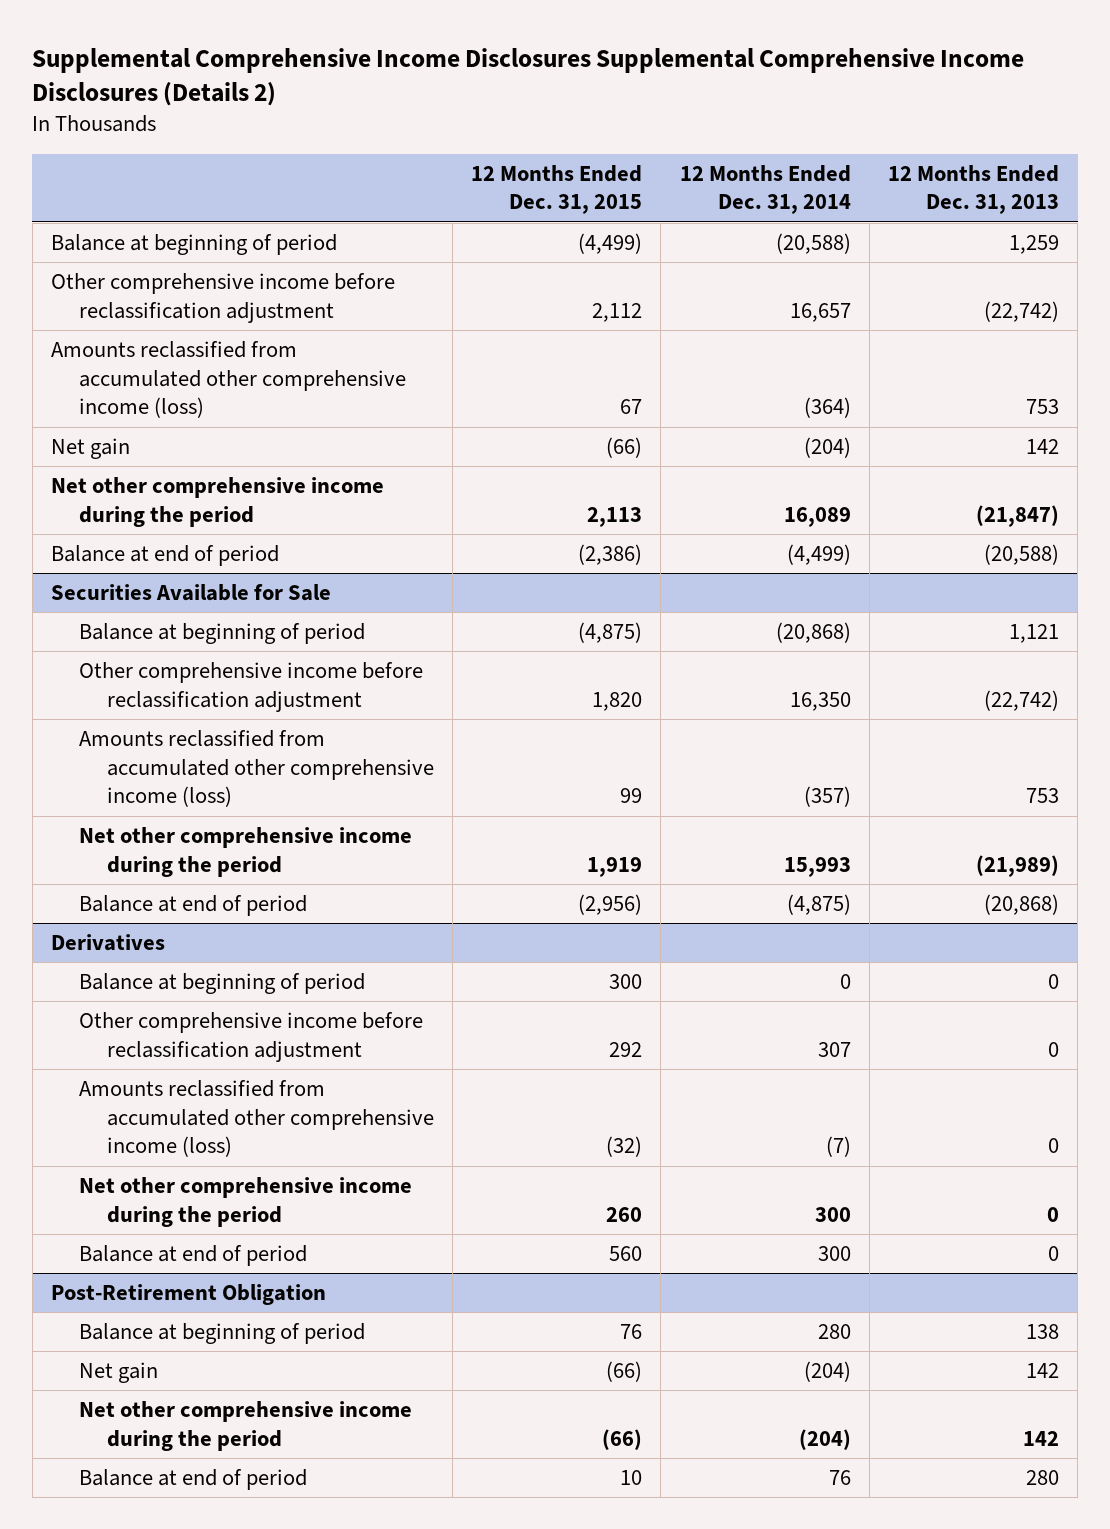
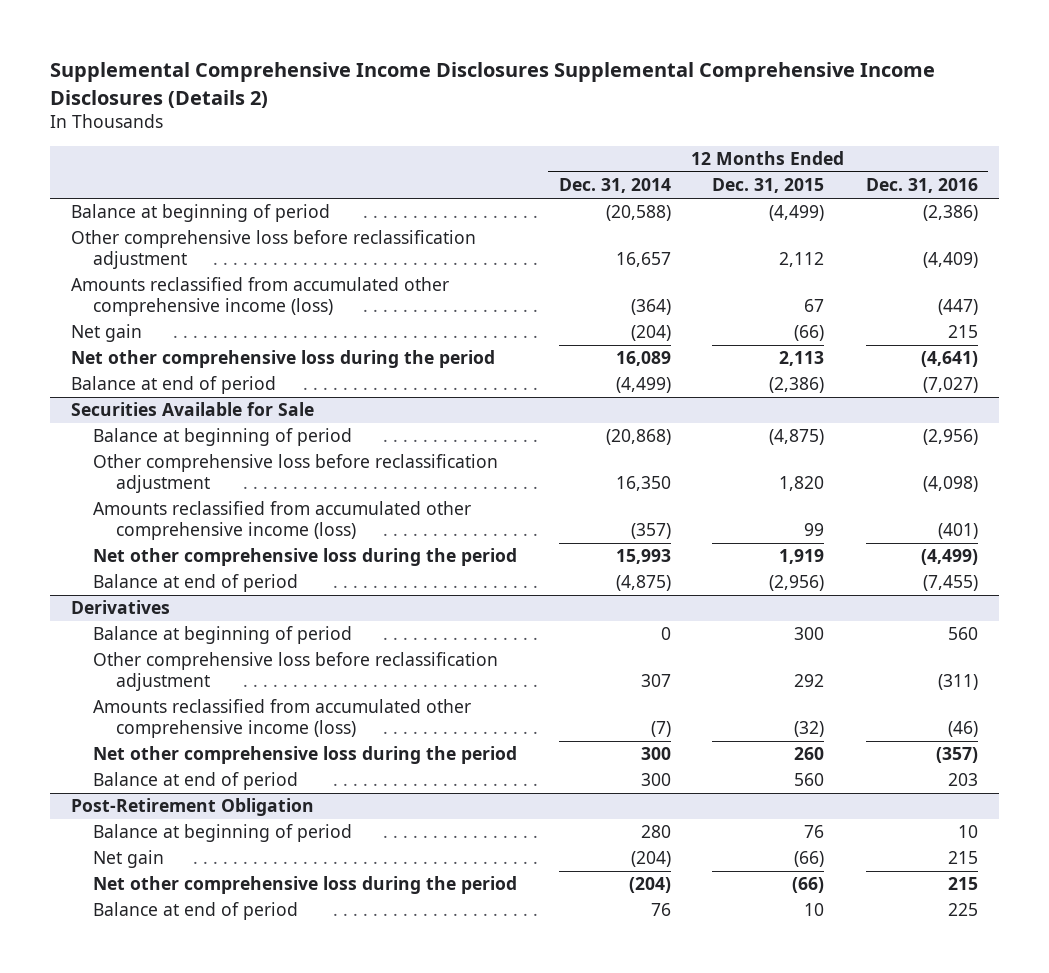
[888,164,1060,215] 12 Months Ended Dec. 31, 2013 -> none
none -> [865,178,978,194] Dec. 31, 2016
[50,273,395,323] Other comprehensive income before reclassification adjustment -> [70,230,476,270] Other comprehensive loss before reclassification adjustment
[50,477,384,527] Net other comprehensive income during the period -> [70,350,495,369] Net other comprehensive loss during the period
[78,662,423,712] Other comprehensive income before reclassification adjustment -> [93,454,499,494] Other comprehensive loss before reclassification adjustment
[78,827,412,877] Net other comprehensive income during the period -> [93,548,518,567] Net other comprehensive loss during the period
[78,1012,423,1062] Other comprehensive income before reclassification adjustment -> [93,652,499,692] Other comprehensive loss before reclassification adjustment
[78,1177,412,1227] Net other comprehensive income during the period -> [93,746,518,765] Net other comprehensive loss during the period
[78,1401,412,1451] Net other comprehensive income during the period -> [93,876,518,895] Net other comprehensive loss during the period

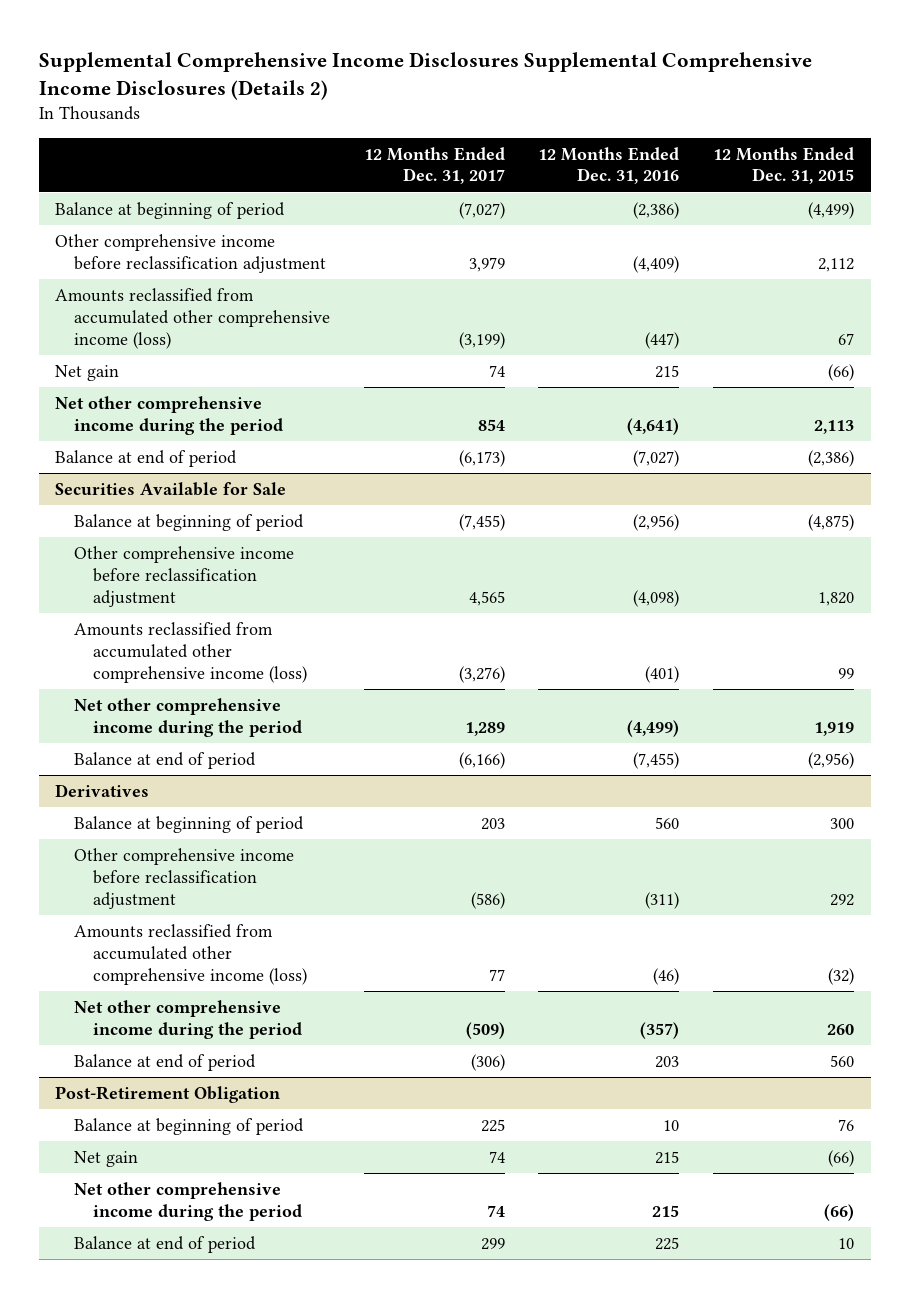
[558,178,671,194] Dec. 31, 2014 -> none
none -> [363,146,505,185] 12 Months Ended Dec. 31, 2017
[70,230,476,270] Other comprehensive loss before reclassification adjustment -> [55,234,327,273] Other comprehensive income before reclassification adjustment
[70,350,495,369] Net other comprehensive loss during the period -> [55,396,284,435] Net other comprehensive income during the period
[93,454,499,494] Other comprehensive loss before reclassification adjustment -> [74,546,295,607] Other comprehensive income before reclassification adjustment
[93,548,518,567] Net other comprehensive loss during the period -> [74,698,302,737] Net other comprehensive income during the period
[93,652,499,692] Other comprehensive loss before reclassification adjustment -> [74,848,295,909] Other comprehensive income before reclassification adjustment
[93,746,518,765] Net other comprehensive loss during the period -> [74,1000,302,1039] Net other comprehensive income during the period
[93,876,518,895] Net other comprehensive loss during the period -> [74,1182,302,1221] Net other comprehensive income during the period

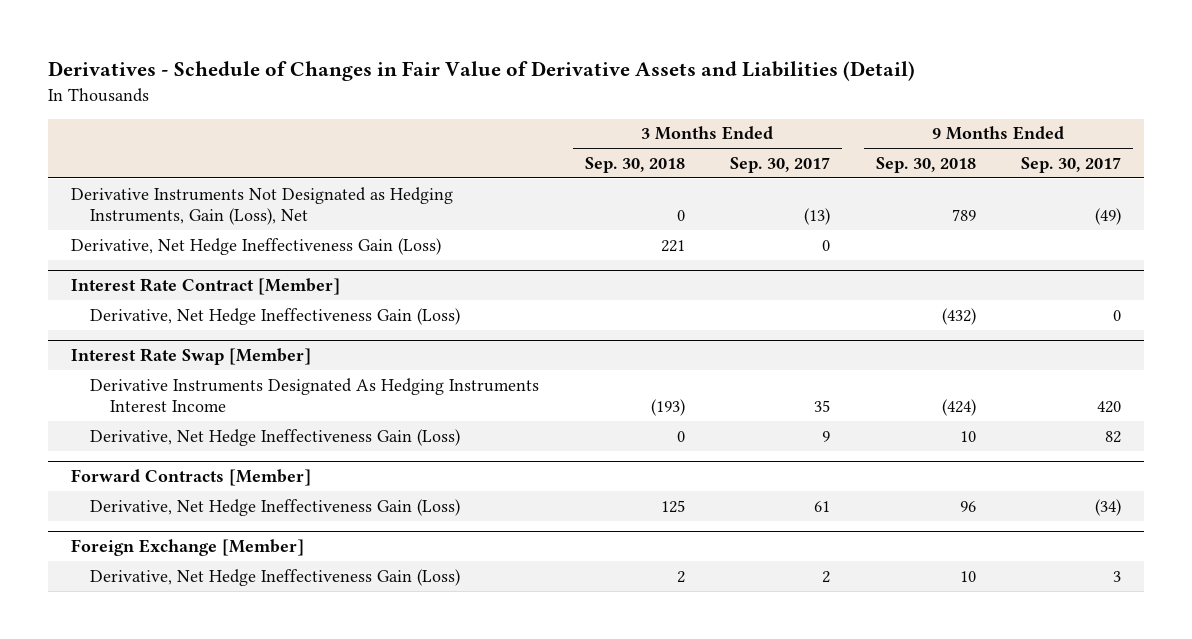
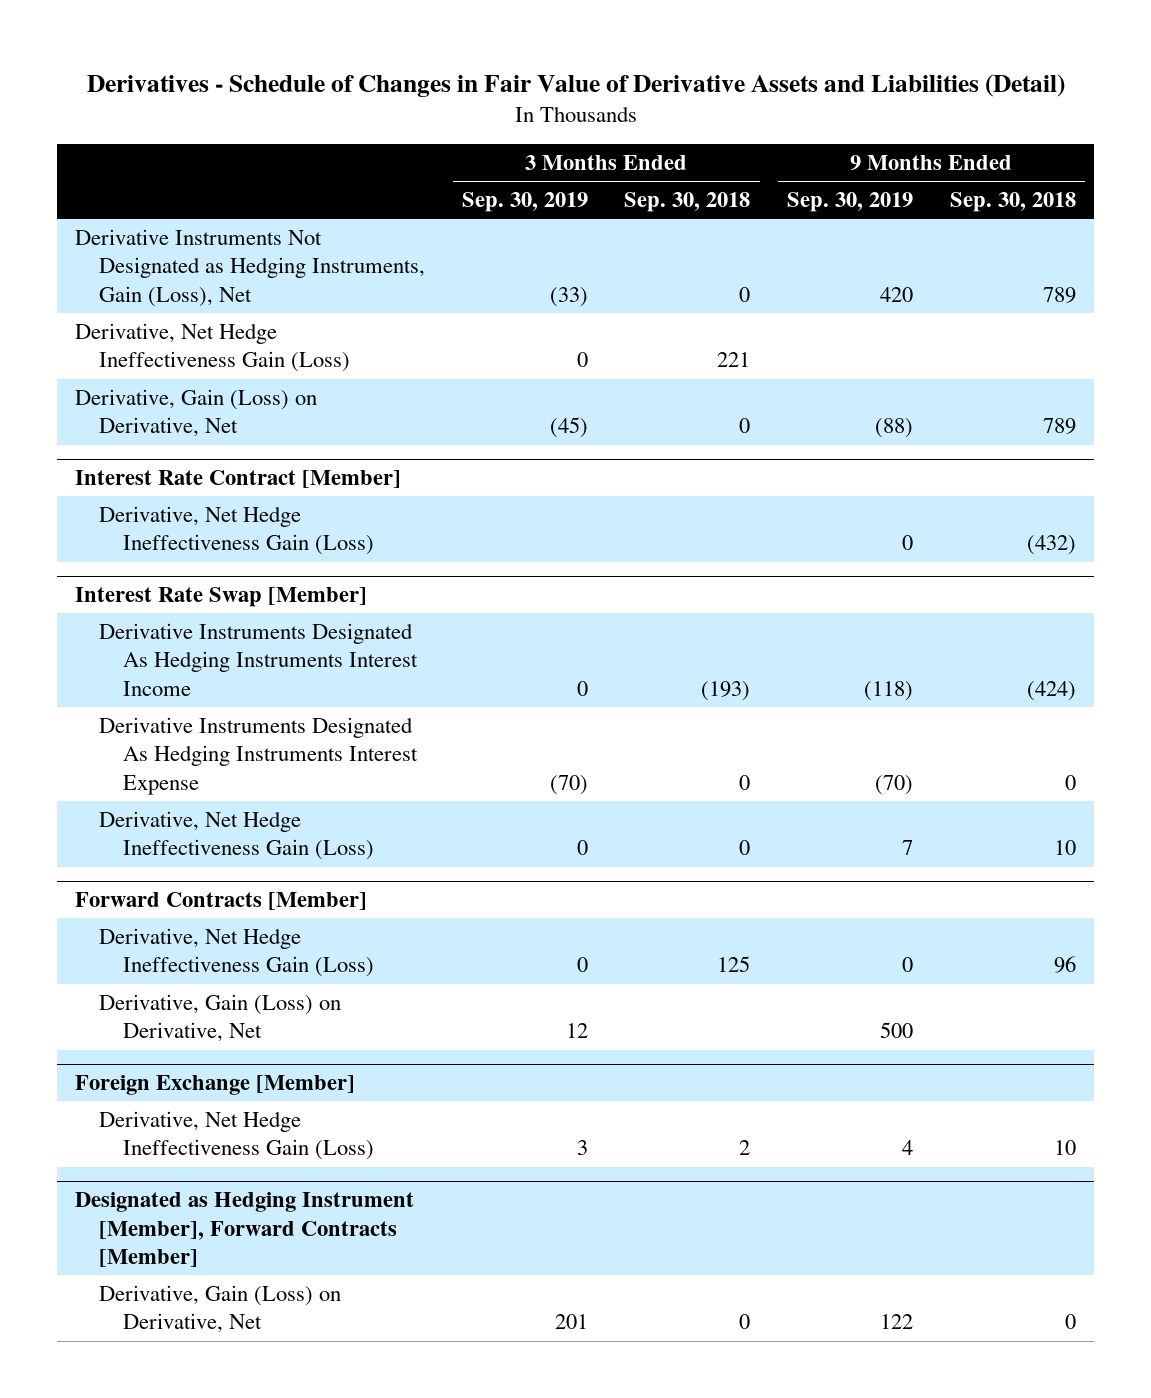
[730,156,831,173] Sep. 30, 2017 -> none
[1021,156,1122,173] Sep. 30, 2017 -> none
none -> [461,192,588,213] Sep. 30, 2019
none -> [787,192,914,213] Sep. 30, 2019
none -> [75,388,318,438] Derivative, Gain (Loss) on Derivative, Net
none -> [99,716,419,796] Derivative Instruments Designated As Hedging Instruments Interest Expense
none -> [99,993,342,1043] Derivative, Gain (Loss) on Derivative, Net
none -> [75,1192,415,1268] Designated as Hedging Instrument [Member], Forward Contracts [Member]
none -> [99,1284,342,1334] Derivative, Gain (Loss) on Derivative, Net

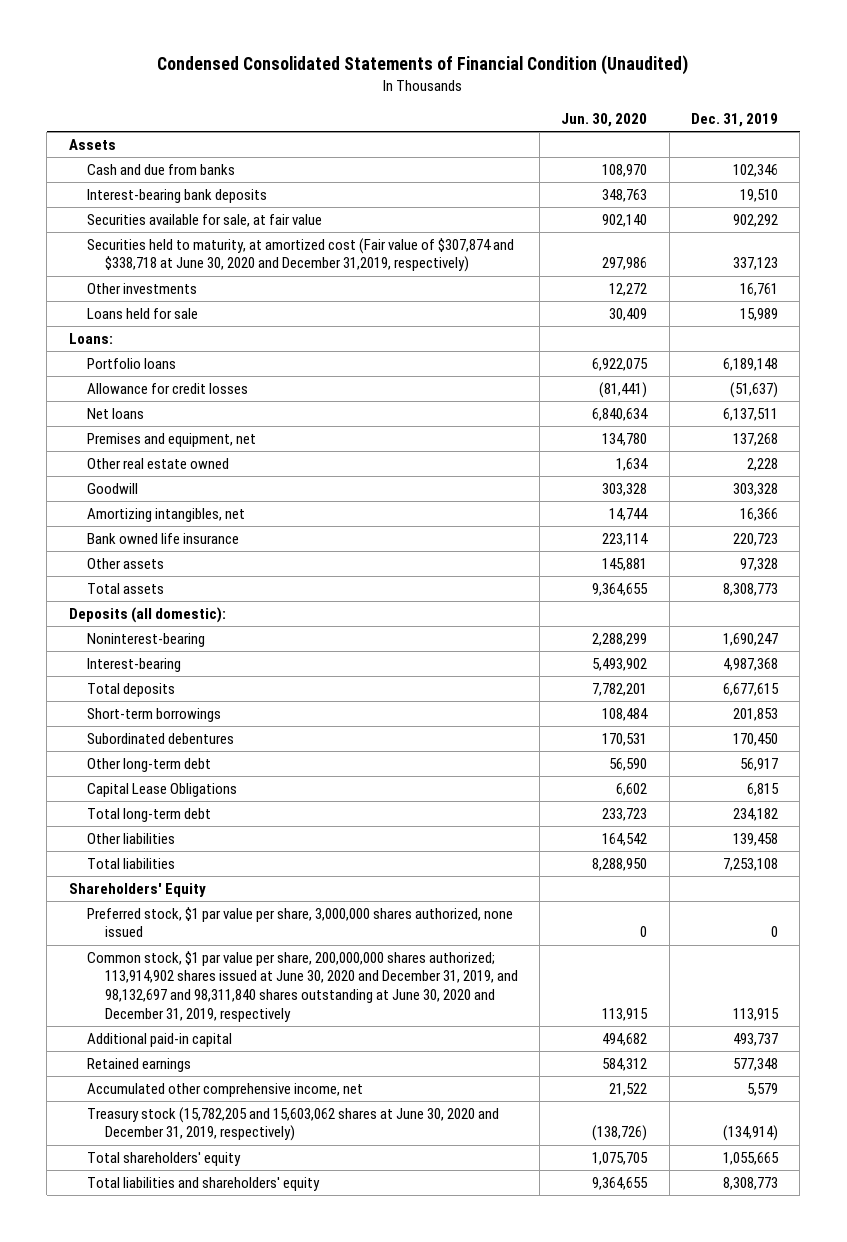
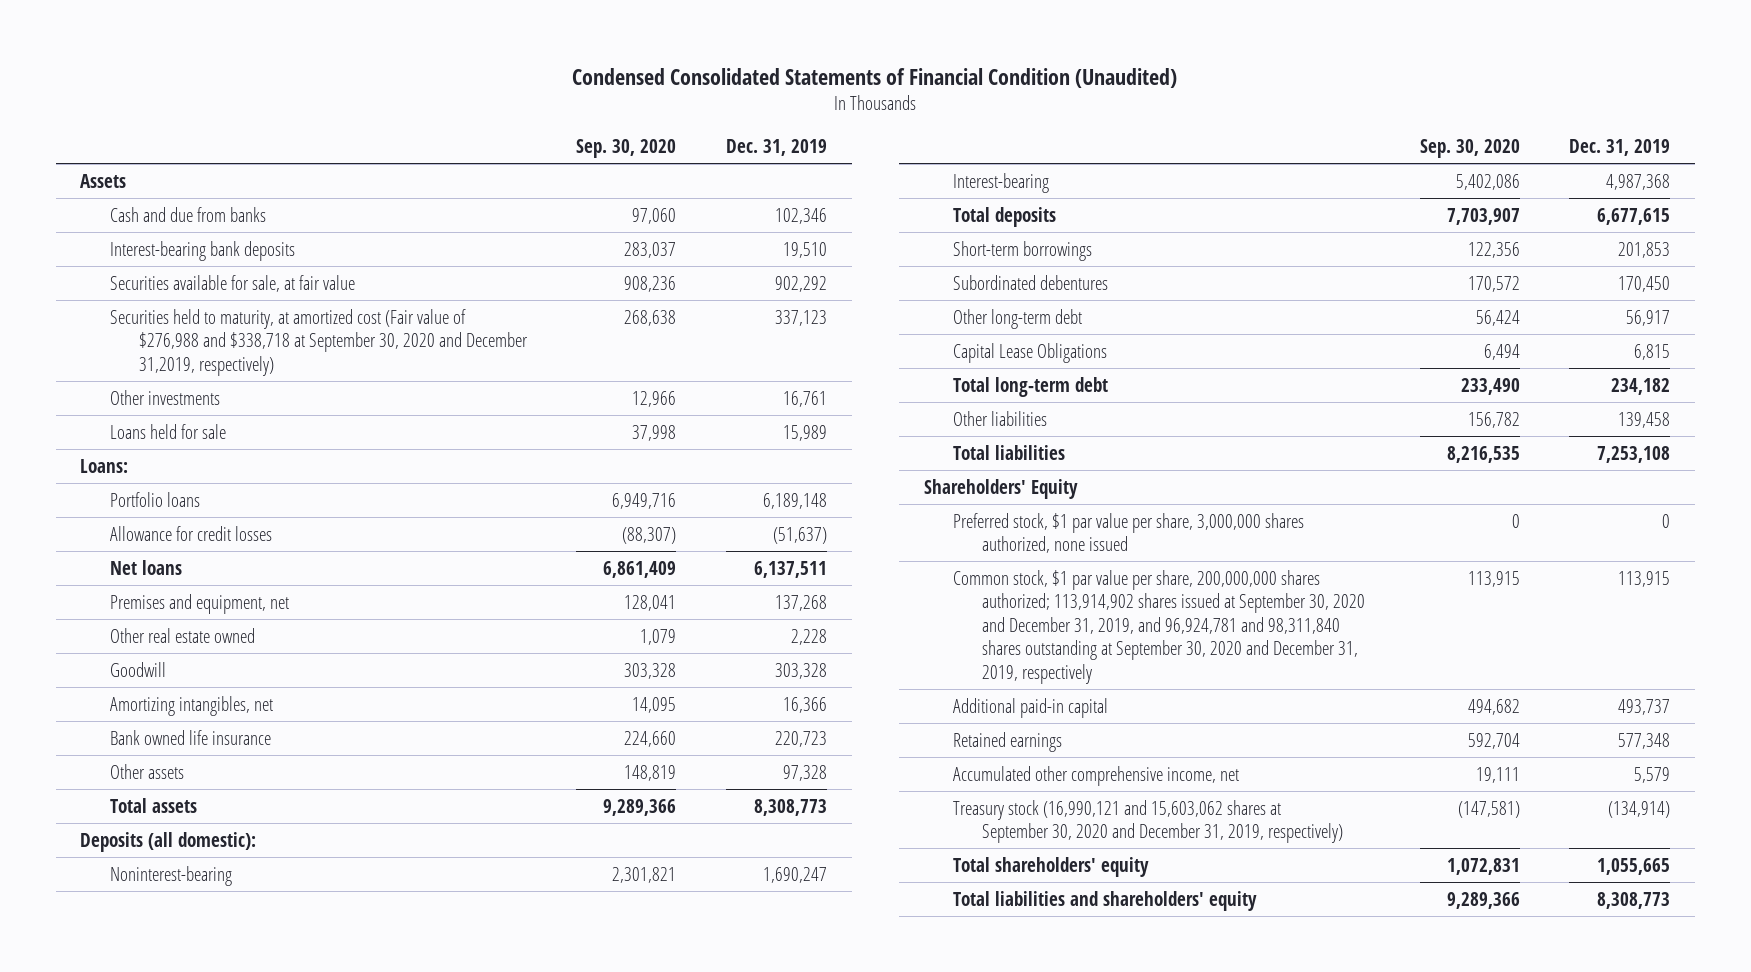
[561,112,648,127] Jun. 30, 2020 -> none
none -> [576,138,677,158] Sep. 30, 2020
[86,237,514,273] Securities held to maturity, at amortized cost (Fair value of $307,874 and $338,718 at June 30, 2020 and December 31,2019, respectively) -> [109,308,528,376] Securities held to maturity, at amortized cost (Fair value of $276,988 and $338,718 at September 30, 2020 and December 31,2019, respectively)
[86,950,518,1022] Common stock, $1 par value per share, 200,000,000 shares authorized; 113,914,902 shares issued at June 30, 2020 and December 31, 2019, and 98,132,697 and 98,311,840 shares outstanding at June 30, 2020 and December 31, 2019, respectively -> [952,569,1366,684] Common stock, $1 par value per share, 200,000,000 shares authorized; 113,914,902 shares issued at September 30, 2020 and December 31, 2019, and 96,924,781 and 98,311,840 shares outstanding at September 30, 2020 and December 31, 2019, respectively
[86,1106,499,1142] Treasury stock (15,782,205 and 15,603,062 shares at June 30, 2020 and December 31, 2019, respectively) -> [952,799,1344,844] Treasury stock (16,990,121 and 15,603,062 shares at September 30, 2020 and December 31, 2019, respectively)

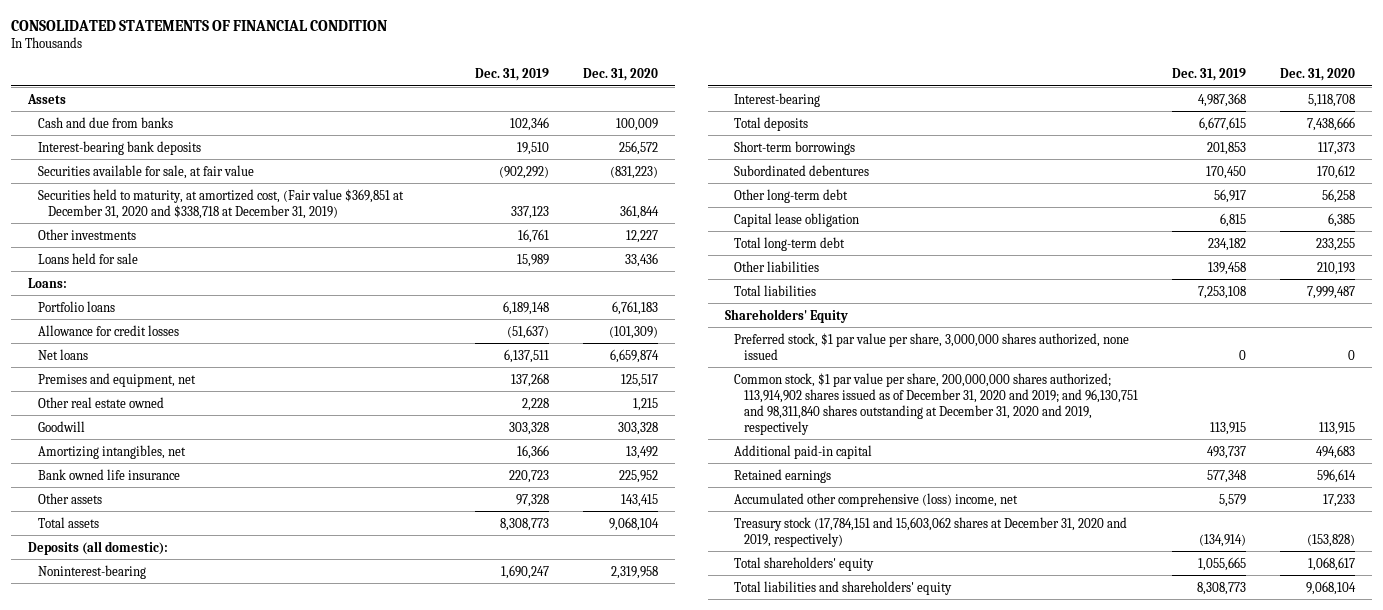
[572,67,1178,88] Condensed Consolidated Statements of Financial Condition (Unaudited) -> [11,20,388,32] CONSOLIDATED STATEMENTS OF FINANCIAL CONDITION
[576,138,677,158] Sep. 30, 2020 -> none
none -> [583,68,659,82] Dec. 31, 2020
[774,275,827,292] 902,292 -> [499,165,550,179] (902,292)
[109,308,528,376] Securities held to maturity, at amortized cost (Fair value of $276,988 and $338,718 at September 30, 2020 and December 31,2019, respectively) -> [37,188,404,219] Securities held to maturity, at amortized cost, (Fair value $369,851 at December 31, 2020 and $338,718 at December 31, 2019)
[952,342,1107,363] Capital Lease Obligations -> [734,212,860,227] Capital lease obligation
[952,569,1366,684] Common stock, $1 par value per share, 200,000,000 shares authorized; 113,914,902 shares issued at September 30, 2020 and December 31, 2019, and 96,924,781 and 98,311,840 shares outstanding at September 30, 2020 and December 31, 2019, respectively -> [734,372,1139,435] Common stock, $1 par value per share, 200,000,000 shares authorized; 113,914,902 shares issued as of December 31, 2020 and 2019; and 96,130,751 and 98,311,840 shares outstanding at December 31, 2020 and 2019, respectively
[952,765,1239,786] Accumulated other comprehensive income, net -> [734,492,1019,507] Accumulated other comprehensive (loss) income, net
[952,799,1344,844] Treasury stock (16,990,121 and 15,603,062 shares at September 30, 2020 and December 31, 2019, respectively) -> [734,516,1128,547] Treasury stock (17,784,151 and 15,603,062 shares at December 31, 2020 and 2019, respectively)

